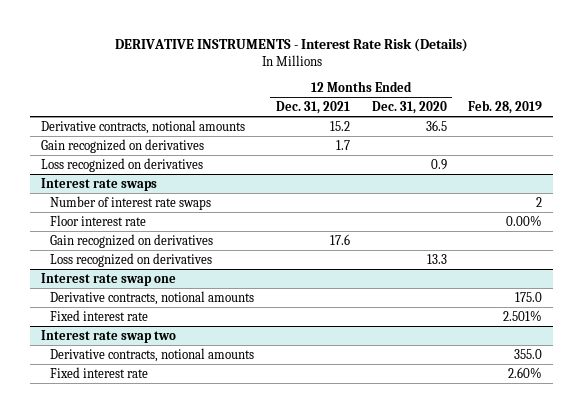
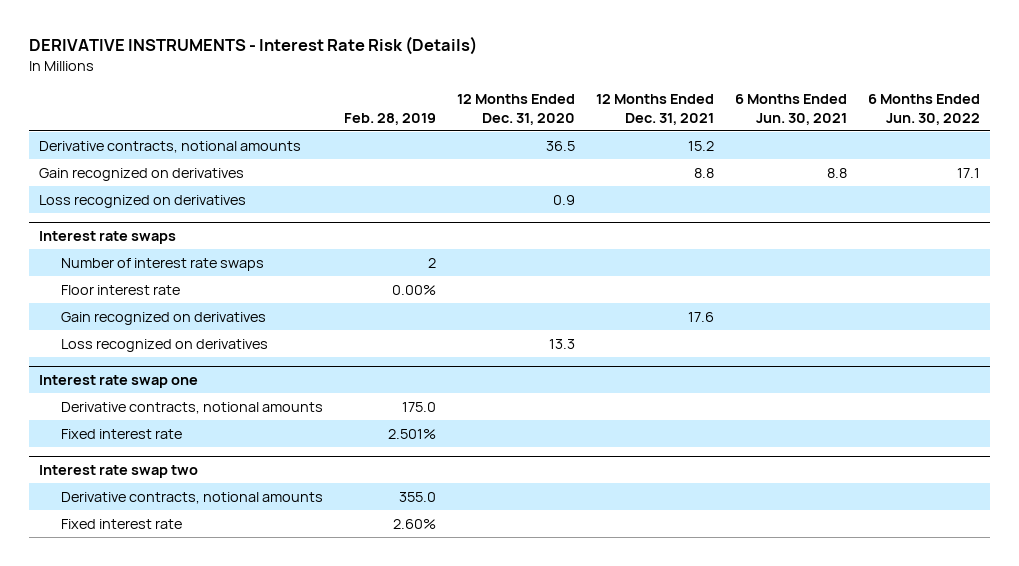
none -> [734,94,847,125] 6 Months Ended Jun. 30, 2021
none -> [867,94,980,125] 6 Months Ended Jun. 30, 2022
[335,139,350,150] 1.7 -> [693,167,714,178] 8.8

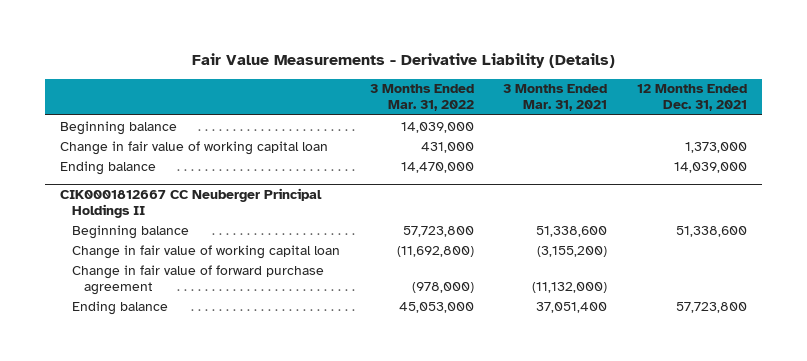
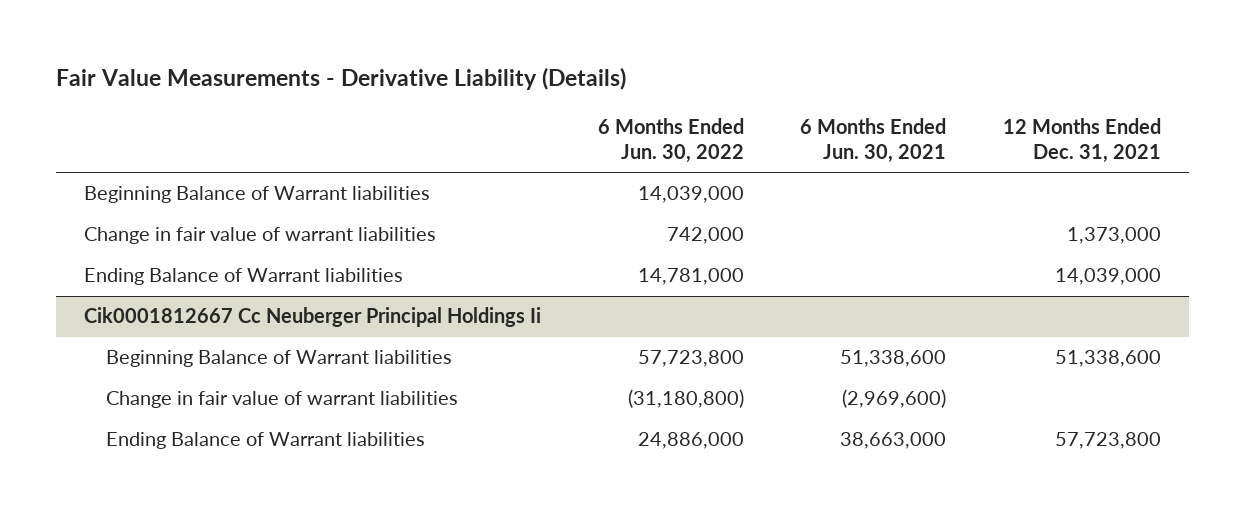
[369,84,474,112] 3 Months Ended Mar. 31, 2022 -> none
[503,84,608,112] 3 Months Ended Mar. 31, 2021 -> none
none -> [597,117,744,164] 6 Months Ended Jun. 30, 2022
none -> [800,117,947,164] 6 Months Ended Jun. 30, 2021
[71,264,324,295] Change in fair value of forward purchase agreement -> none
[59,120,177,135] Beginning balance -> [84,186,431,204] Beginning Balance of Warrant liabilities
[59,140,328,155] Change in fair value of working capital loan -> [84,227,437,245] Change in fair value of warrant liabilities
[59,160,156,175] Ending balance -> [84,268,404,286] Ending Balance of Warrant liabilities
[59,187,322,218] CIK0001812667 CC Neuberger Principal Holdings II -> [84,307,542,328] Cik0001812667 Cc Neuberger Principal Holdings Ii
[71,224,189,239] Beginning balance -> [105,350,452,368] Beginning Balance of Warrant liabilities
[71,244,340,259] Change in fair value of working capital loan -> [105,391,458,409] Change in fair value of warrant liabilities
[71,300,168,315] Ending balance -> [105,432,425,450] Ending Balance of Warrant liabilities

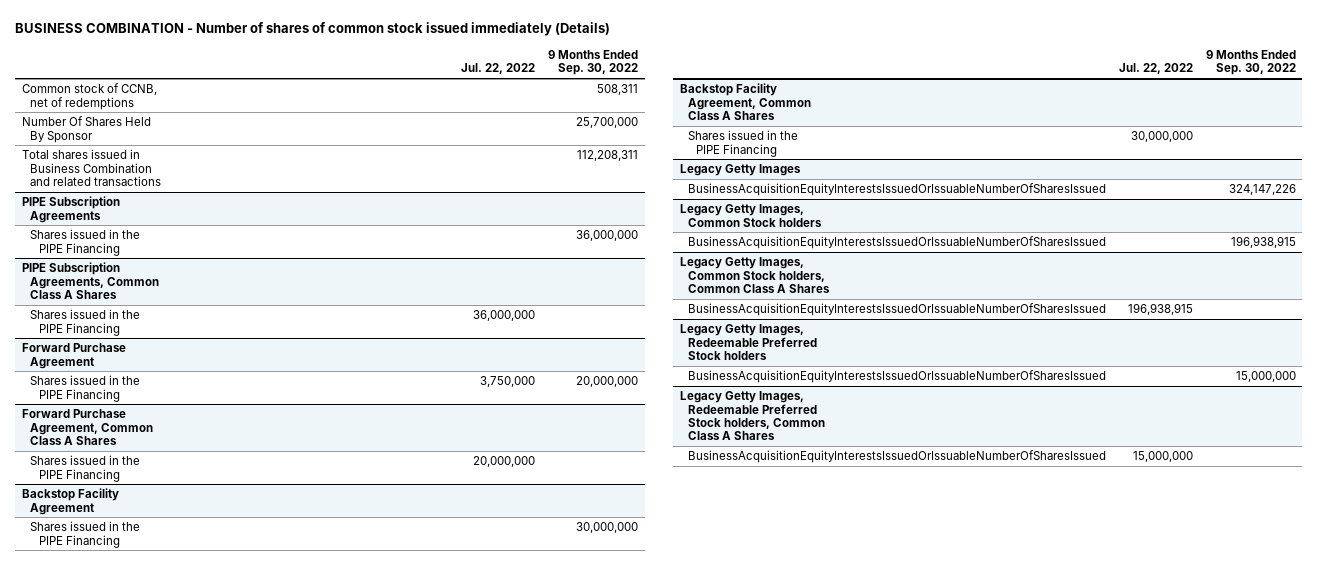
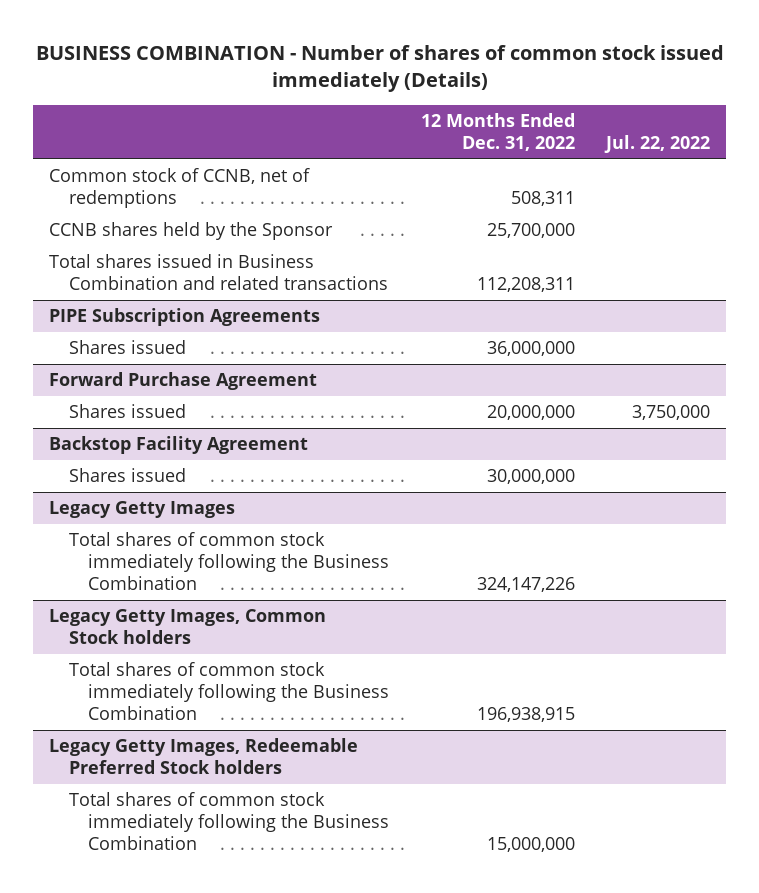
[548,49,639,76] 9 Months Ended Sep. 30, 2022 -> none
none -> [420,112,575,151] 12 Months Ended Dec. 31, 2022
[21,116,151,143] Number Of Shares Held By Sponsor -> [49,222,334,241] CCNB shares held by the Sponsor
[21,262,160,299] PIPE Subscription Agreements, Common Class A Shares -> none
[30,309,141,336] Shares issued in the PIPE Financing -> none
[30,229,141,256] Shares issued in the PIPE Financing -> [68,340,186,355] Shares issued
[21,409,154,445] Forward Purchase Agreement, Common Class A Shares -> none
[30,455,141,482] Shares issued in the PIPE Financing -> none
[30,375,141,402] Shares issued in the PIPE Financing -> [68,404,186,419] Shares issued
[679,83,812,120] Backstop Facility Agreement, Common Class A Shares -> none
[688,130,799,157] Shares issued in the PIPE Financing -> none
[30,521,141,548] Shares issued in the PIPE Financing -> [68,468,186,483] Shares issued
[688,183,1107,197] BusinessAcquisitionEquityInterestsIssuedOrIssuableNumberOfSharesIssued -> [68,532,390,590] Total shares of common stock immediately following the Business Combination
[679,257,831,293] Legacy Getty Images, Common Stock holders, Common Class A Shares -> none
[688,303,1107,317] BusinessAcquisitionEquityInterestsIssuedOrIssuableNumberOfSharesIssued -> none
[688,236,1107,250] BusinessAcquisitionEquityInterestsIssuedOrIssuableNumberOfSharesIssued -> [68,662,390,720] Total shares of common stock immediately following the Business Combination
[679,391,826,441] Legacy Getty Images, Redeemable Preferred Stock holders, Common Class A Shares -> none
[688,450,1107,464] BusinessAcquisitionEquityInterestsIssuedOrIssuableNumberOfSharesIssued -> none
[688,370,1107,384] BusinessAcquisitionEquityInterestsIssuedOrIssuableNumberOfSharesIssued -> [68,792,390,850] Total shares of common stock immediately following the Business Combination

